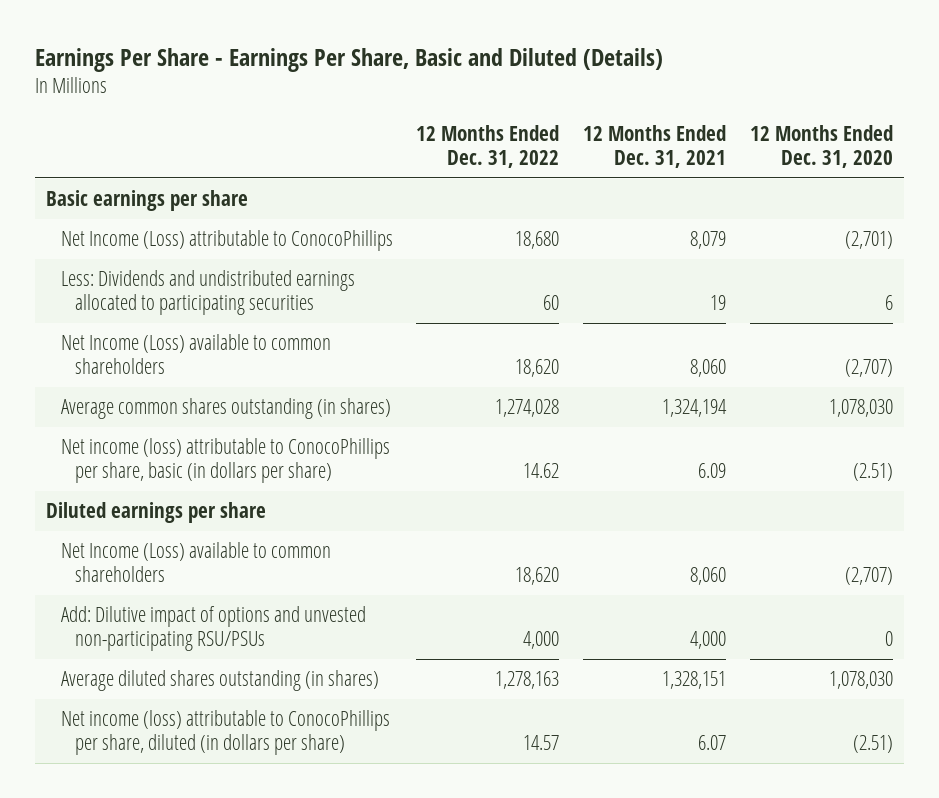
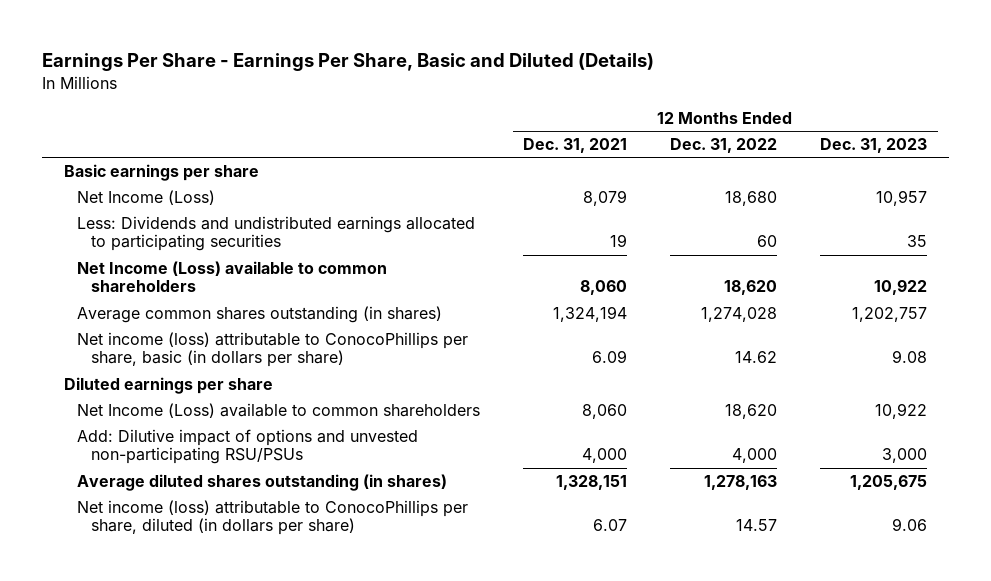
[749,124,893,169] 12 Months Ended Dec. 31, 2020 -> none
none -> [820,138,928,154] Dec. 31, 2023
[60,230,393,252] Net Income (Loss) attributable to ConocoPhillips -> [77,189,216,205] Net Income (Loss)

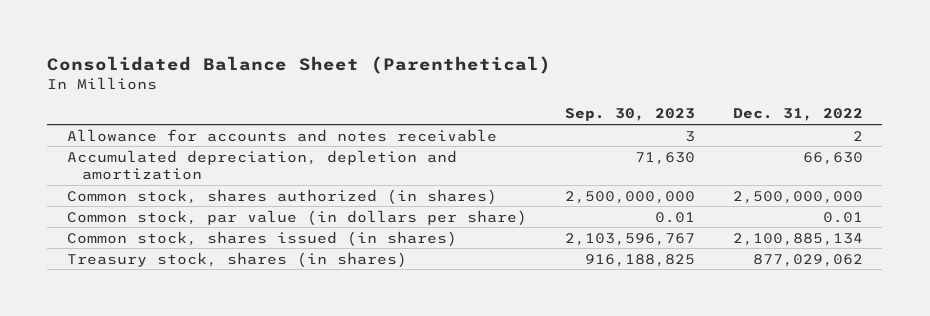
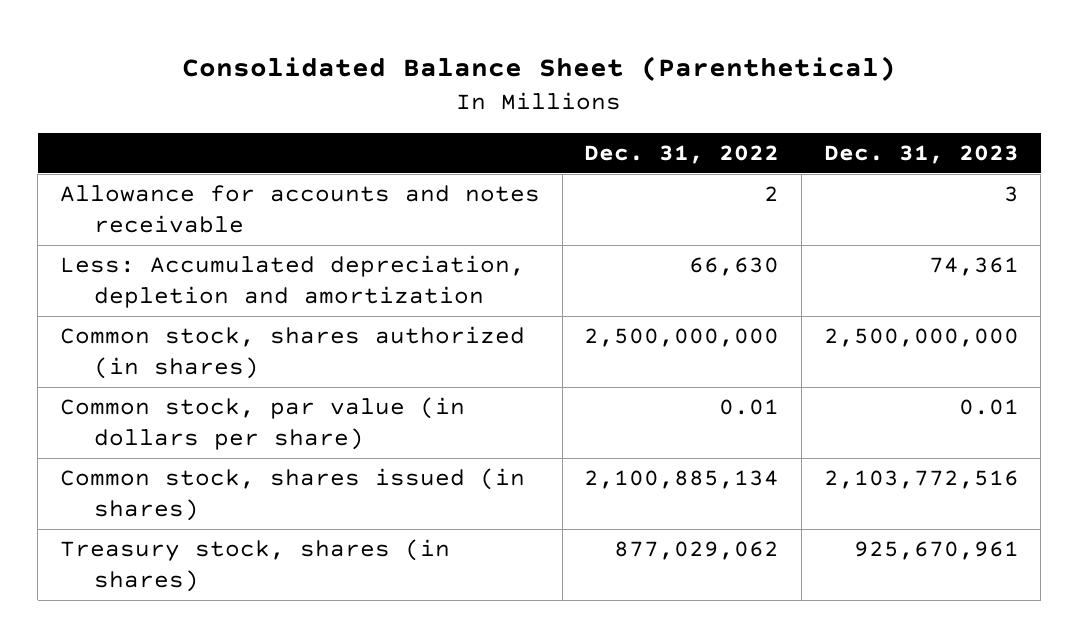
[564,108,695,122] Sep. 30, 2023 -> none
none -> [823,145,1019,165] Dec. 31, 2023
[66,149,457,181] Accumulated depreciation, depletion and amortization -> [59,254,525,309] Less: Accumulated depreciation, depletion and amortization

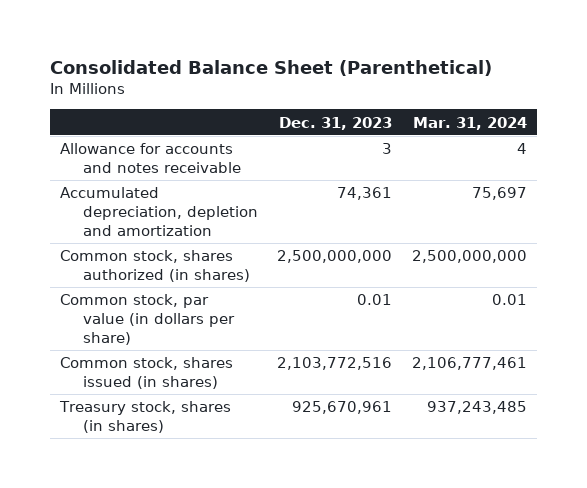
[584,145,780,165] Dec. 31, 2022 -> none
none -> [412,116,527,130] Mar. 31, 2024
[59,254,525,309] Less: Accumulated depreciation, depletion and amortization -> [59,187,258,236] Accumulated depreciation, depletion and amortization

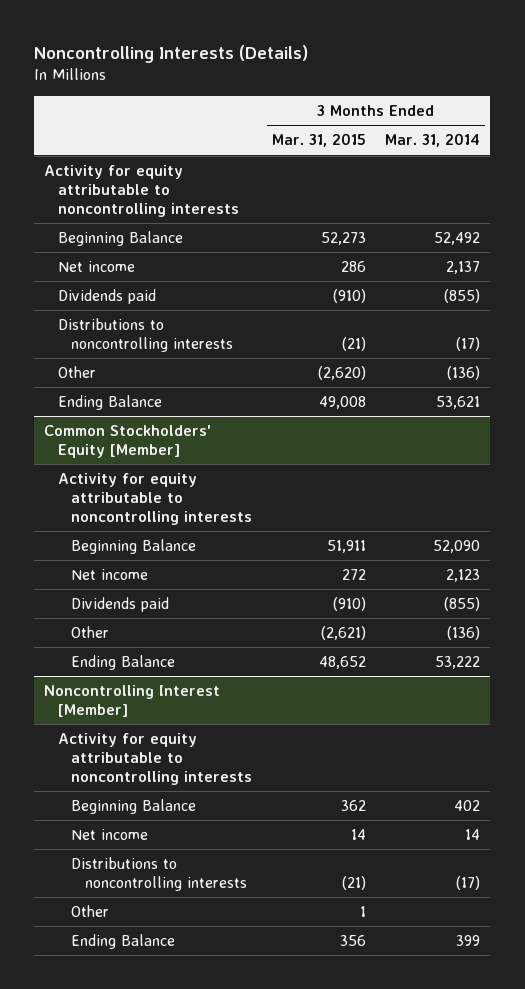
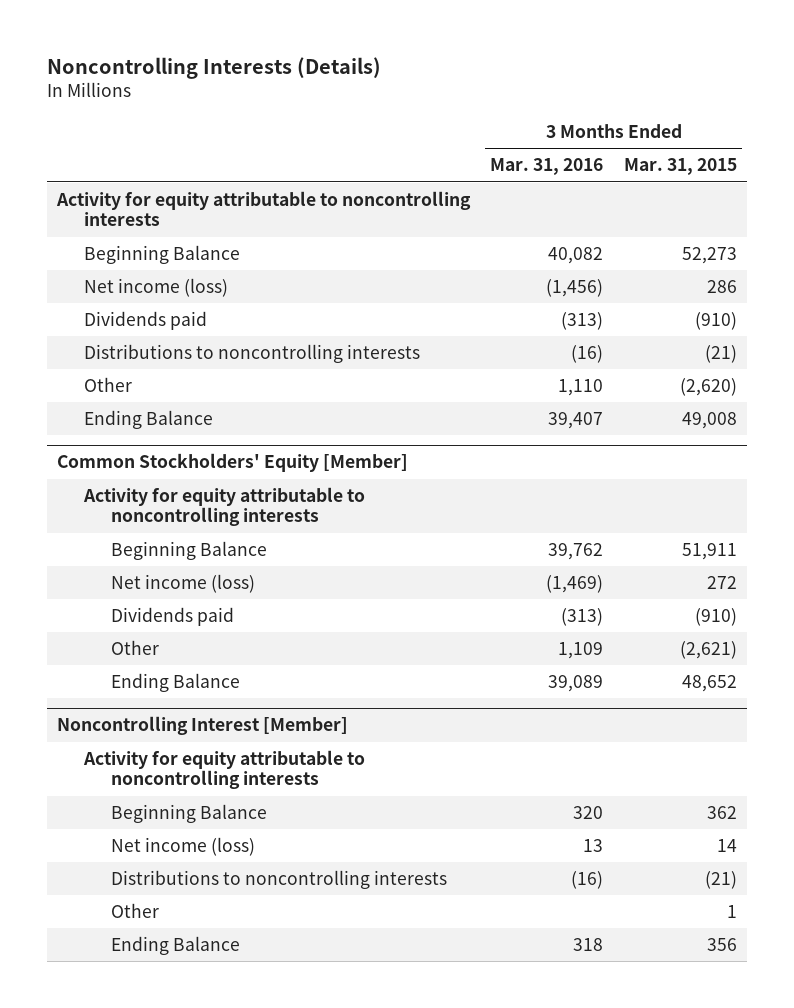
[385,133,481,148] Mar. 31, 2014 -> none
none -> [490,158,604,176] Mar. 31, 2016
[57,260,135,272] Net income -> [83,278,228,298] Net income (loss)
[71,568,149,580] Net income -> [110,574,255,594] Net income (loss)
[71,828,149,840] Net income -> [110,837,255,857] Net income (loss)

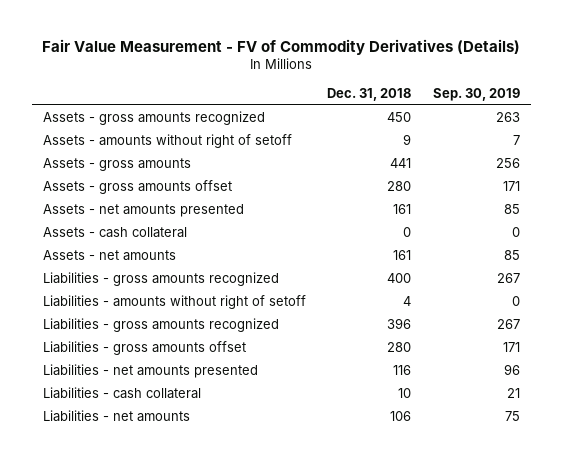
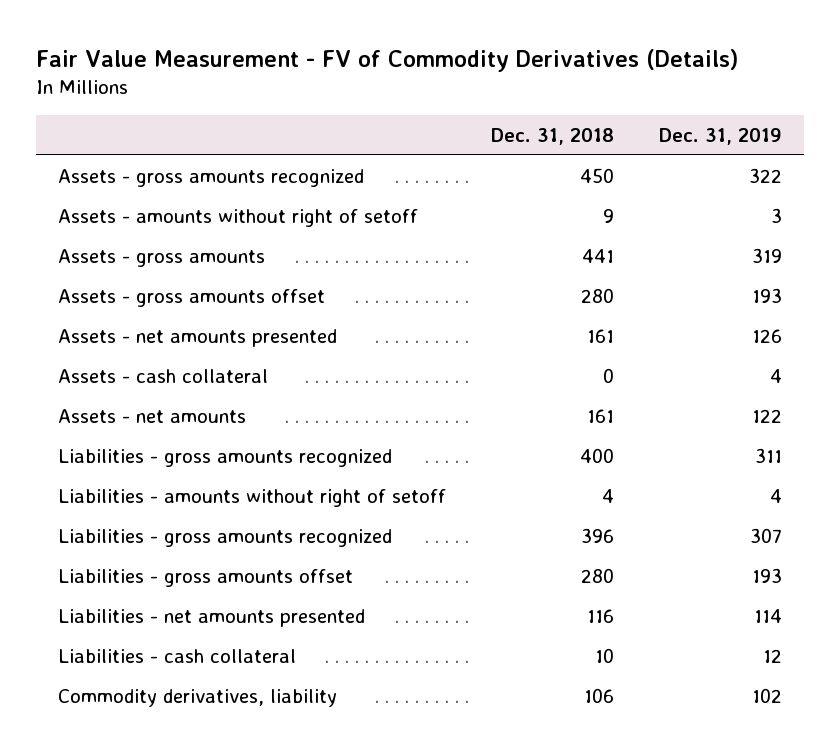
[433,87,521,101] Sep. 30, 2019 -> none
none -> [658,127,782,145] Dec. 31, 2019
[42,410,190,423] Liabilities - net amounts -> [58,688,338,707] Commodity derivatives, liability

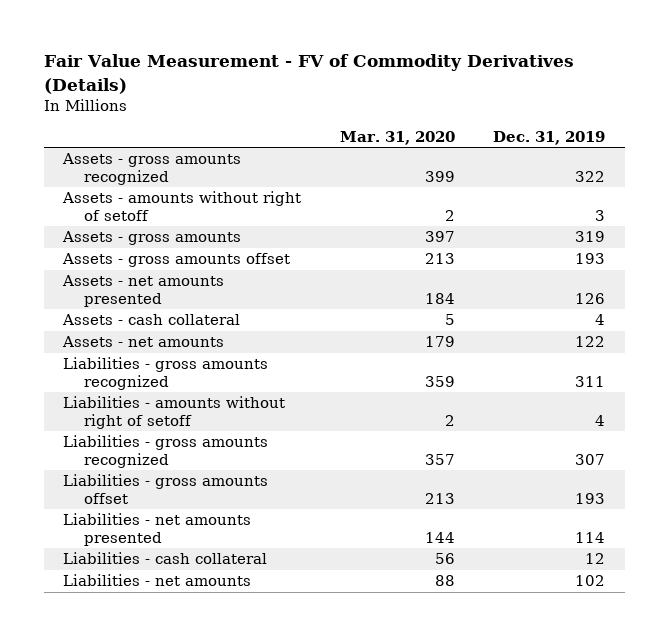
[491,127,615,145] Dec. 31, 2018 -> none
none -> [339,130,455,145] Mar. 31, 2020
[58,688,338,707] Commodity derivatives, liability -> [63,574,252,587] Liabilities - net amounts

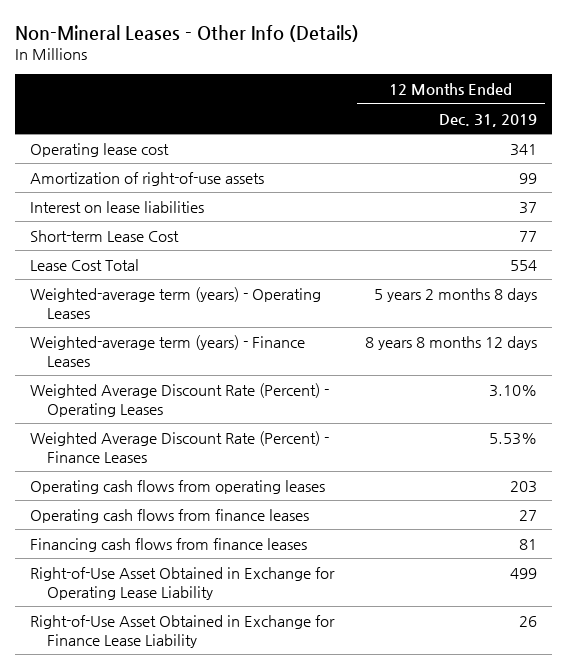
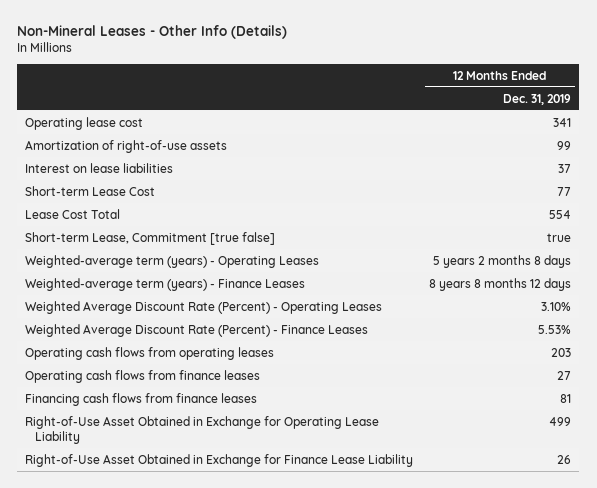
none -> [25,231,276,245] Short-term Lease, Commitment [true false]

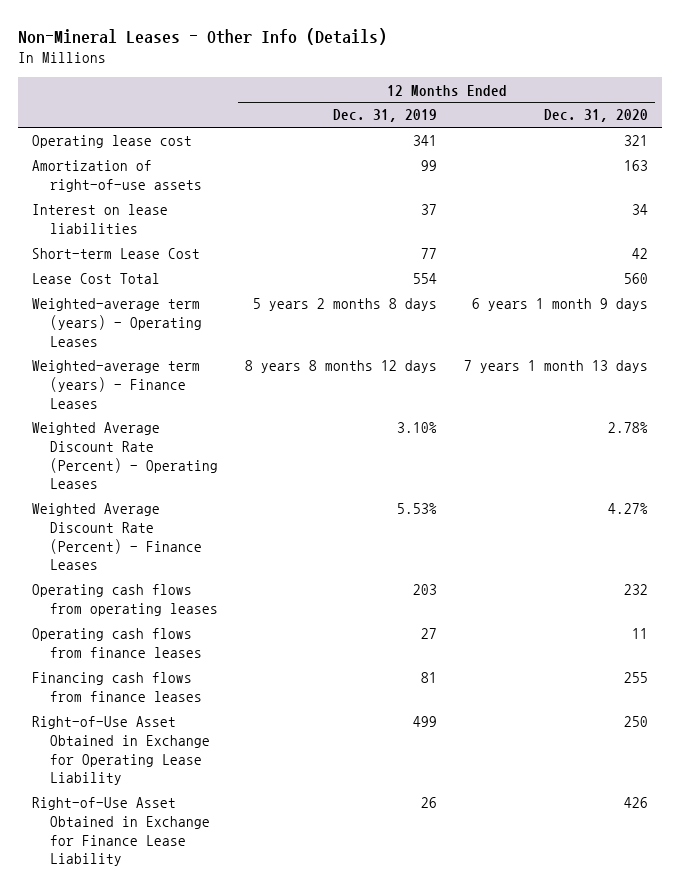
none -> [544,109,649,123] Dec. 31, 2020
[25,231,276,245] Short-term Lease, Commitment [true false] -> none

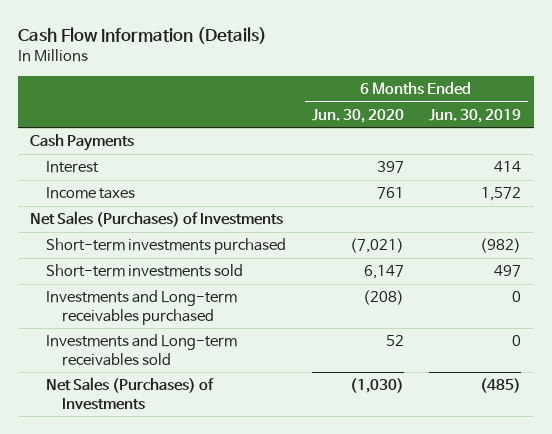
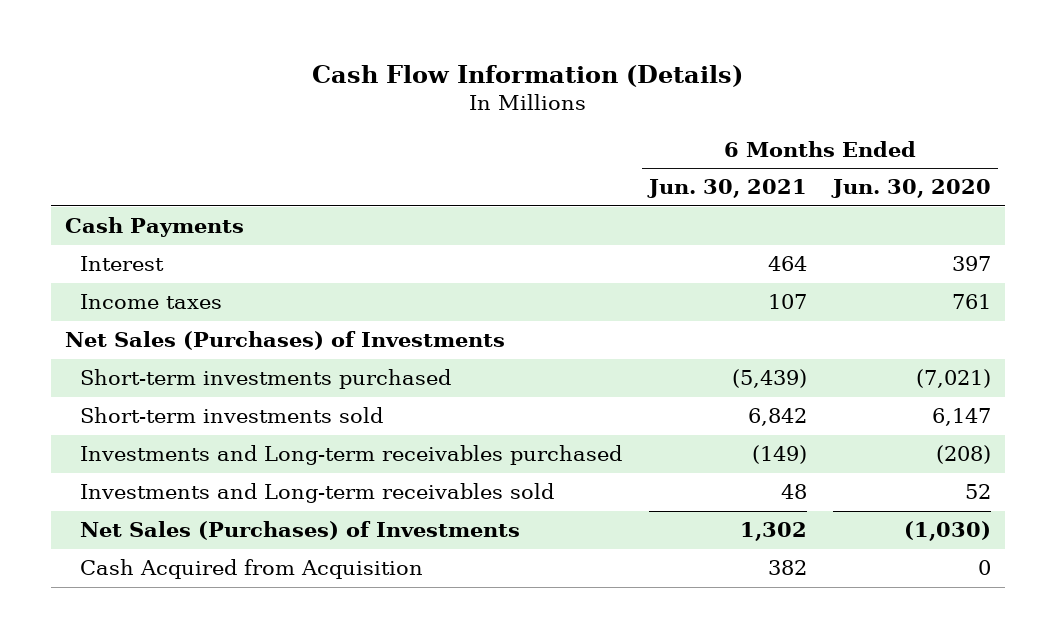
[429,108,522,123] Jun. 30, 2019 -> none
none -> [646,179,807,199] Jun. 30, 2021
none -> [80,559,424,580] Cash Acquired from Acquisition

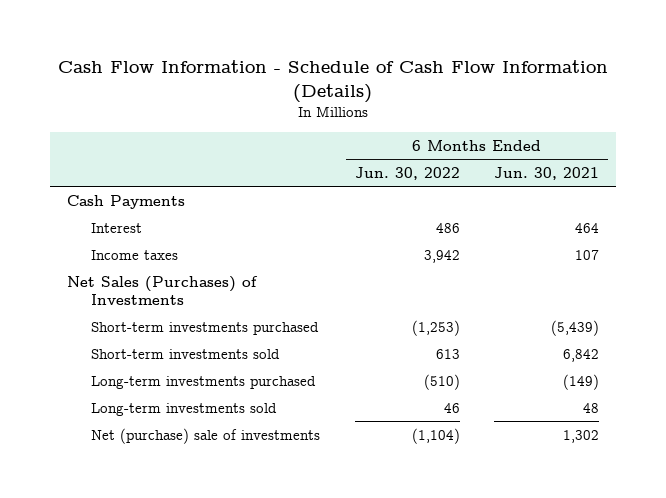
[311,64,743,87] Cash Flow Information (Details) -> [58,60,609,103] Cash Flow Information - Schedule of Cash Flow Information (Details)
[831,179,992,199] Jun. 30, 2020 -> none
none -> [354,167,460,181] Jun. 30, 2022
[80,559,424,580] Cash Acquired from Acquisition -> none
[80,445,623,466] Investments and Long-term receivables purchased -> [91,375,317,389] Long-term investments purchased
[80,483,555,504] Investments and Long-term receivables sold -> [91,402,278,416] Long-term investments sold
[80,521,521,541] Net Sales (Purchases) of Investments -> [91,427,321,444] Net (purchase) sale of investments

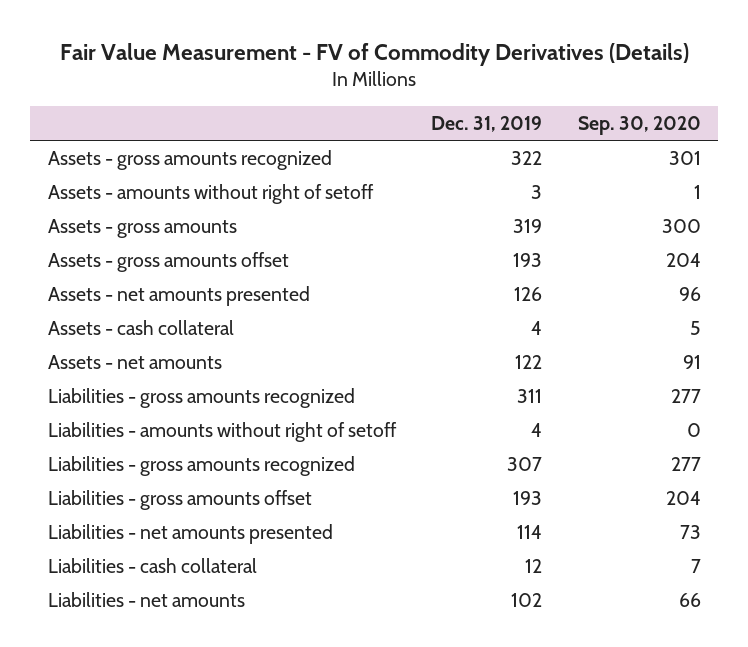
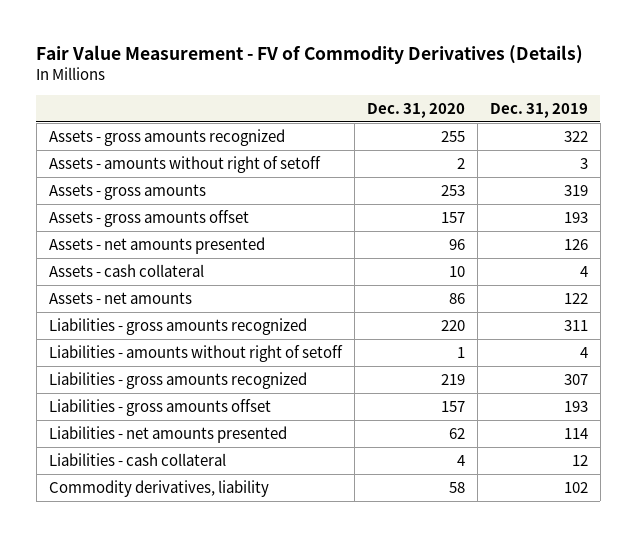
[577,115,701,135] Sep. 30, 2020 -> none
none -> [366,102,465,118] Dec. 31, 2020
[47,592,245,608] Liabilities - net amounts -> [48,479,269,497] Commodity derivatives, liability

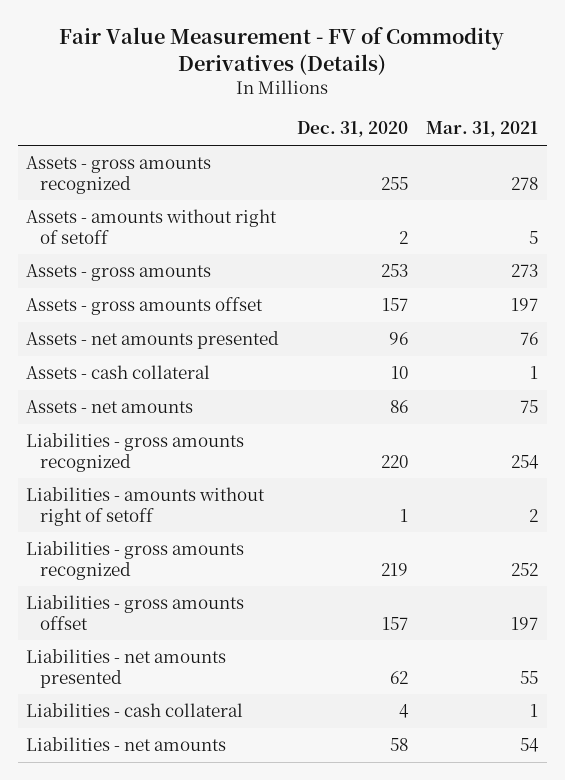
[489,102,588,118] Dec. 31, 2019 -> none
none -> [426,121,539,138] Mar. 31, 2021
[48,479,269,497] Commodity derivatives, liability -> [26,737,227,752] Liabilities - net amounts

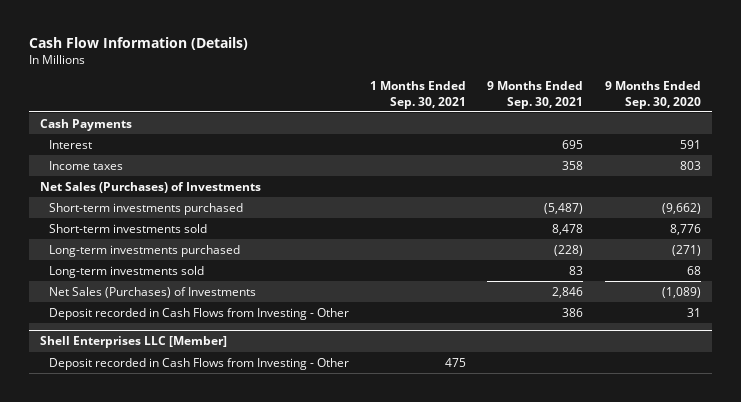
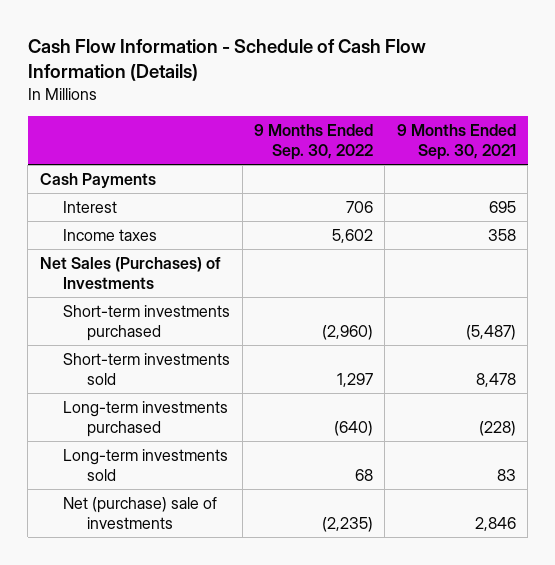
[29,36,249,50] Cash Flow Information (Details) -> [27,38,426,82] Cash Flow Information - Schedule of Cash Flow Information (Details)
[370,81,467,109] 1 Months Ended Sep. 30, 2021 -> none
[604,81,701,109] 9 Months Ended Sep. 30, 2020 -> none
none -> [254,124,374,161] 9 Months Ended Sep. 30, 2022
[48,307,349,320] Deposit recorded in Cash Flows from Investing - Other -> none
[39,336,227,349] Shell Enterprises LLC [Member] -> none
[48,357,349,370] Deposit recorded in Cash Flows from Investing - Other -> none
[48,286,256,298] Net Sales (Purchases) of Investments -> [63,496,218,530] Net (purchase) sale of investments

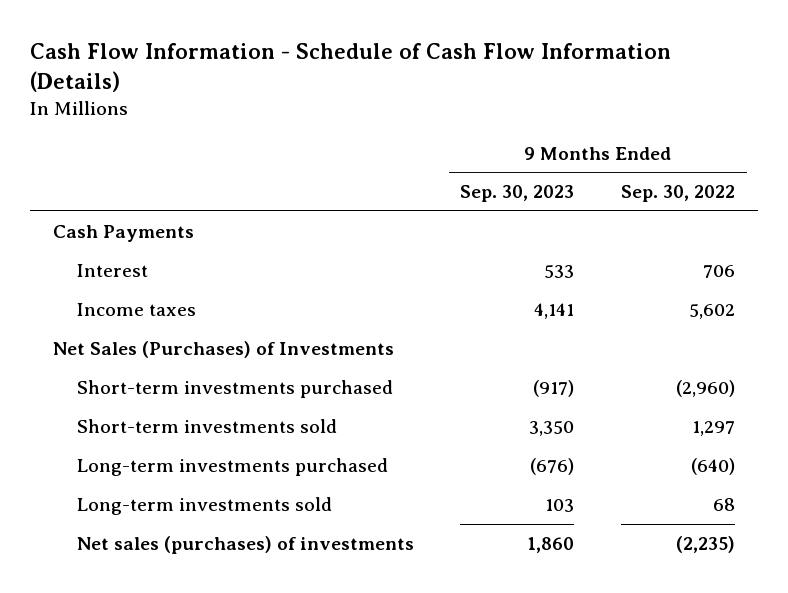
[396,124,516,161] 9 Months Ended Sep. 30, 2021 -> none
none -> [460,185,575,203] Sep. 30, 2023
[63,496,218,530] Net (purchase) sale of investments -> [76,535,414,554] Net sales (purchases) of investments

